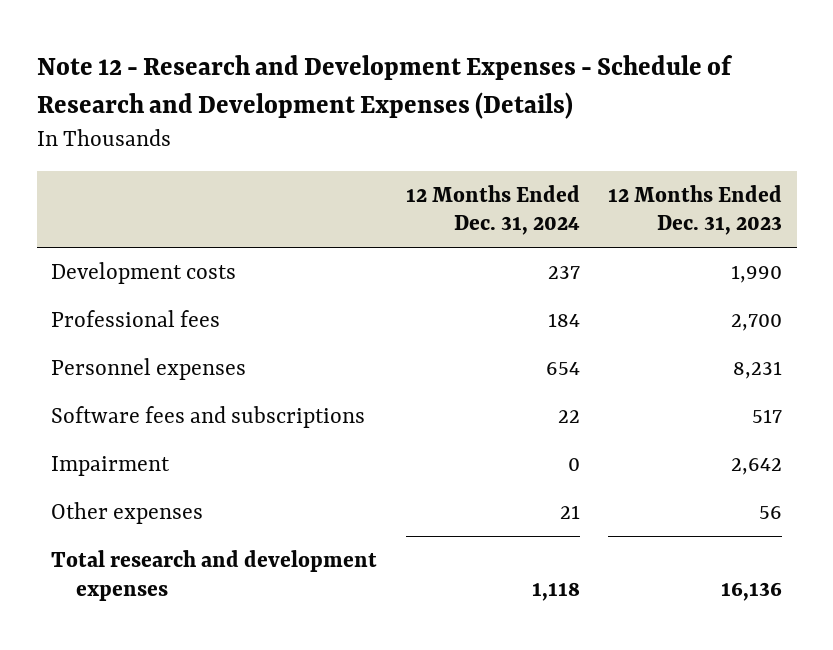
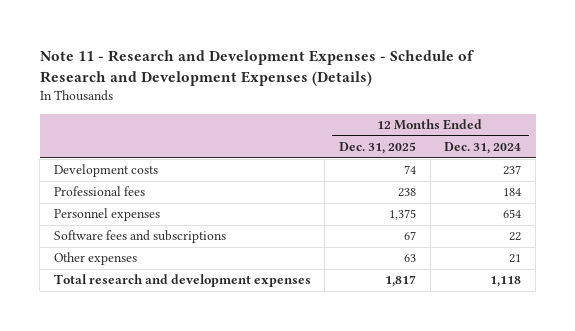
[36,54,733,119] Note 12 - Research and Development Expenses - Schedule of Research and Development Expenses (Details) -> [39,49,474,86] Note 11 - Research and Development Expenses - Schedule of Research and Development Expenses (Details)
[608,184,783,236] 12 Months Ended Dec. 31, 2023 -> none
none -> [339,142,417,155] Dec. 31, 2025
[50,455,170,476] Impairment -> none

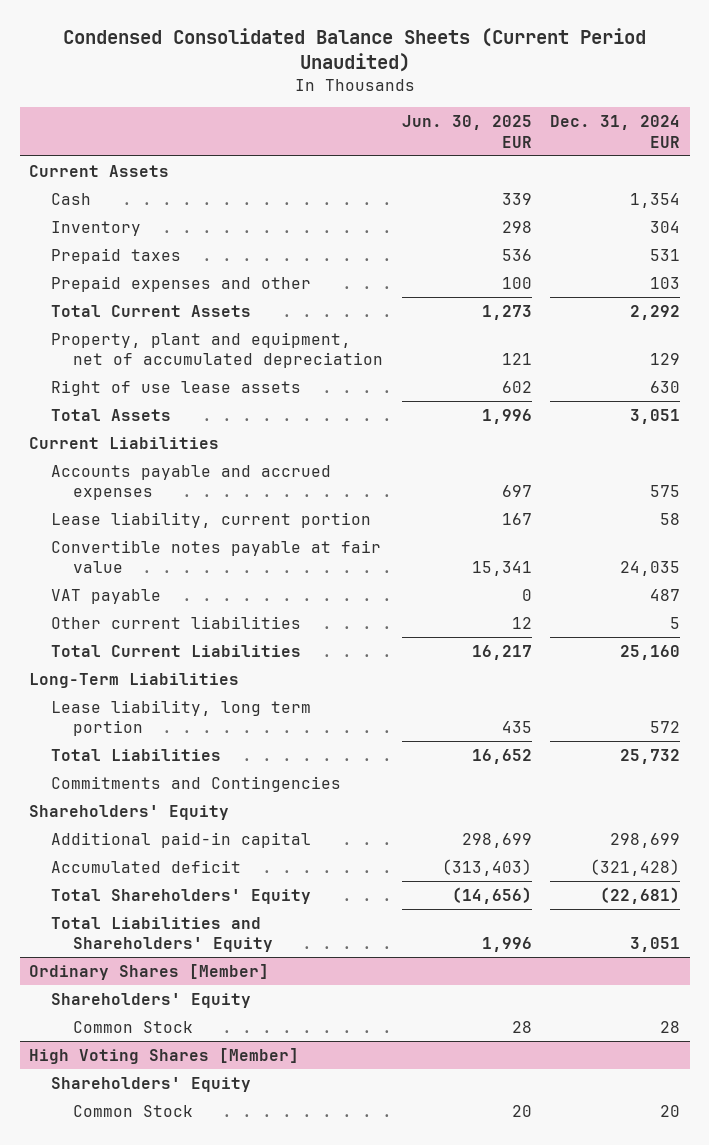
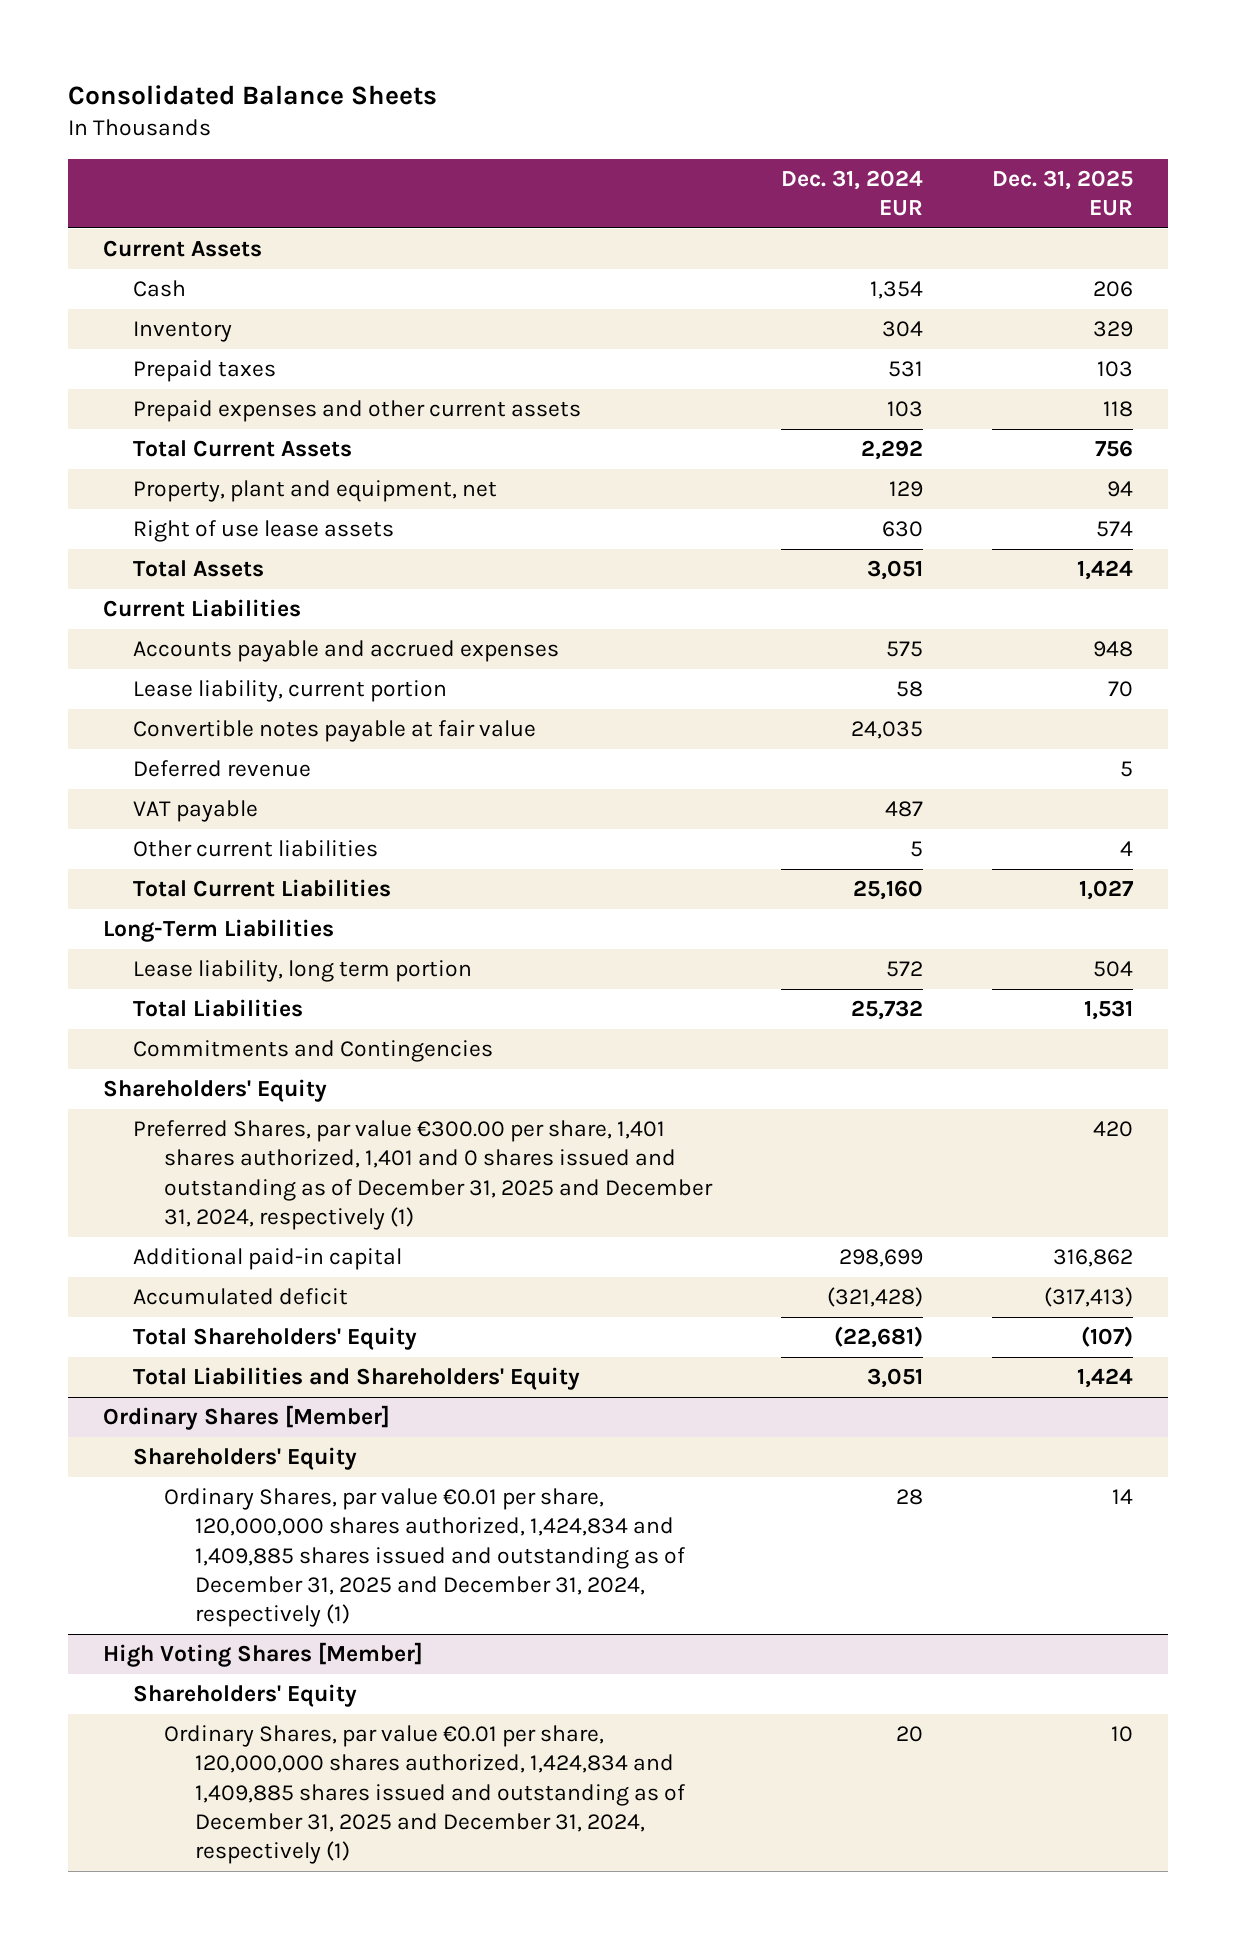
[62,28,646,73] Condensed Consolidated Balance Sheets (Current Period Unaudited) -> [67,84,437,105] Consolidated Balance Sheets
[401,115,532,148] Jun. 30, 2025 EUR -> none
none -> [992,169,1134,217] Dec. 31, 2025 EUR
[50,275,311,292] Prepaid expenses and other -> [133,400,582,423] Prepaid expenses and other current assets
[50,331,383,369] Property, plant and equipment, net of accumulated depreciation -> [133,480,498,503] Property, plant and equipment, net
none -> [133,760,312,778] Deferred revenue
none -> [133,1120,713,1231] Preferred Shares, par value €300.00 per share, 1,401 shares authorized, 1,401 and 0 shares issued and outstanding as of December 31, 2025 and December 31, 2024, respectively (1)
[72,1020,193,1033] Common Stock -> [163,1488,685,1628] Ordinary Shares, par value €0.01 per share, 120,000,000 shares authorized, 1,424,834 and 1,409,885 shares issued and outstanding as of December 31, 2025 and December 31, 2024, respectively (1)
[72,1104,193,1117] Common Stock -> [163,1725,685,1865] Ordinary Shares, par value €0.01 per share, 120,000,000 shares authorized, 1,424,834 and 1,409,885 shares issued and outstanding as of December 31, 2025 and December 31, 2024, respectively (1)

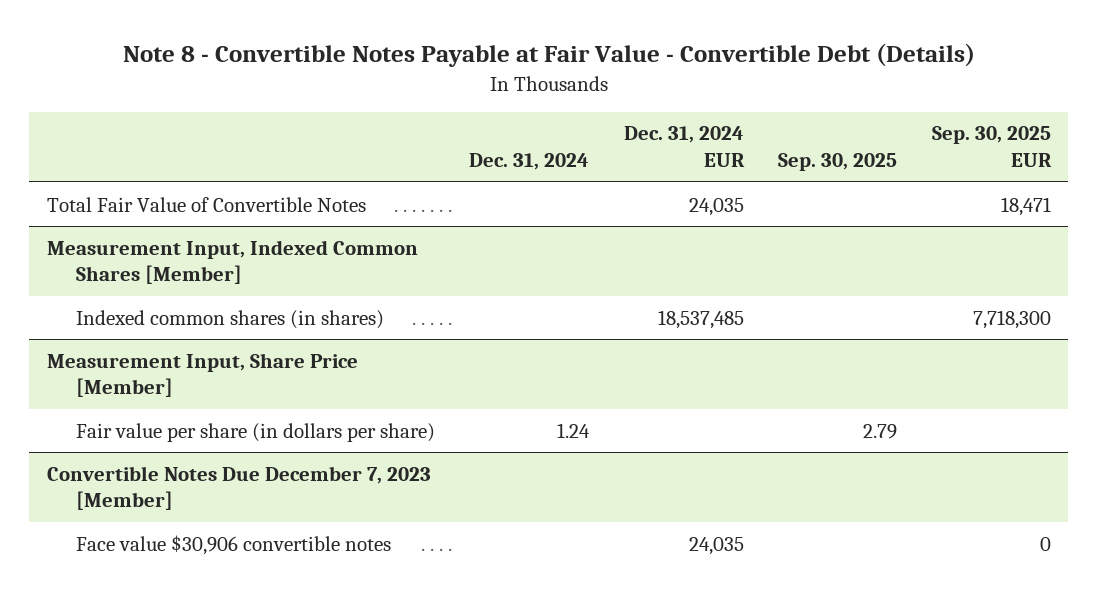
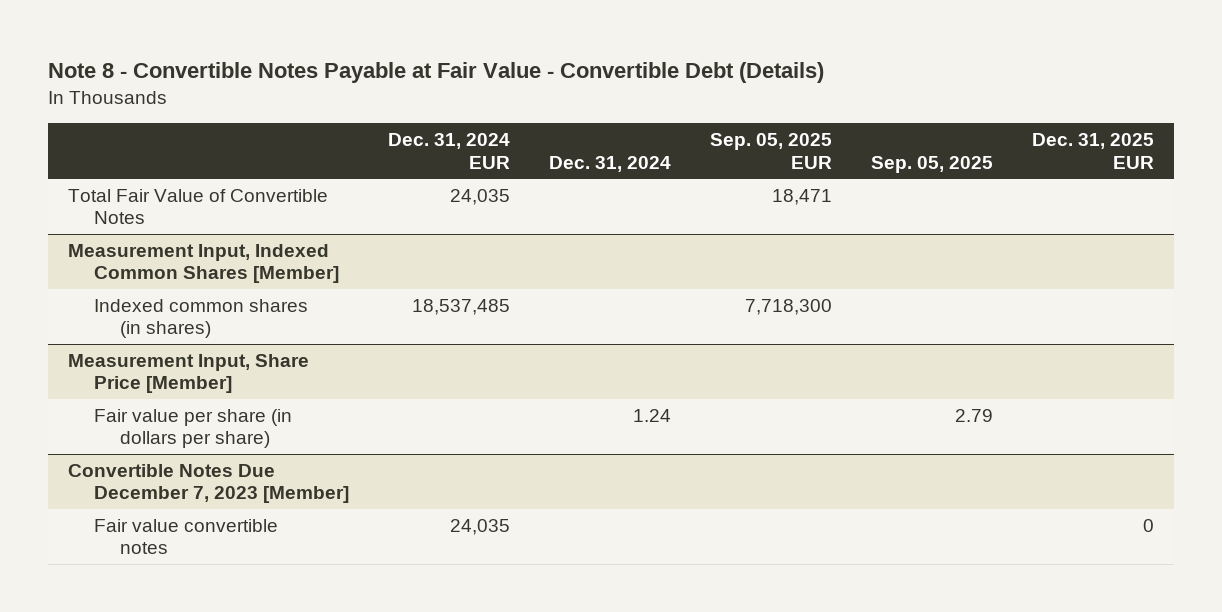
[778,153,898,172] Sep. 30, 2025 -> none
[932,126,1053,168] Sep. 30, 2025 EUR -> none
none -> [710,133,833,169] Sep. 05, 2025 EUR
none -> [871,155,994,173] Sep. 05, 2025
none -> [1032,133,1155,169] Dec. 31, 2025 EUR
[75,534,391,555] Face value $30,906 convertible notes -> [93,519,278,555] Fair value convertible notes

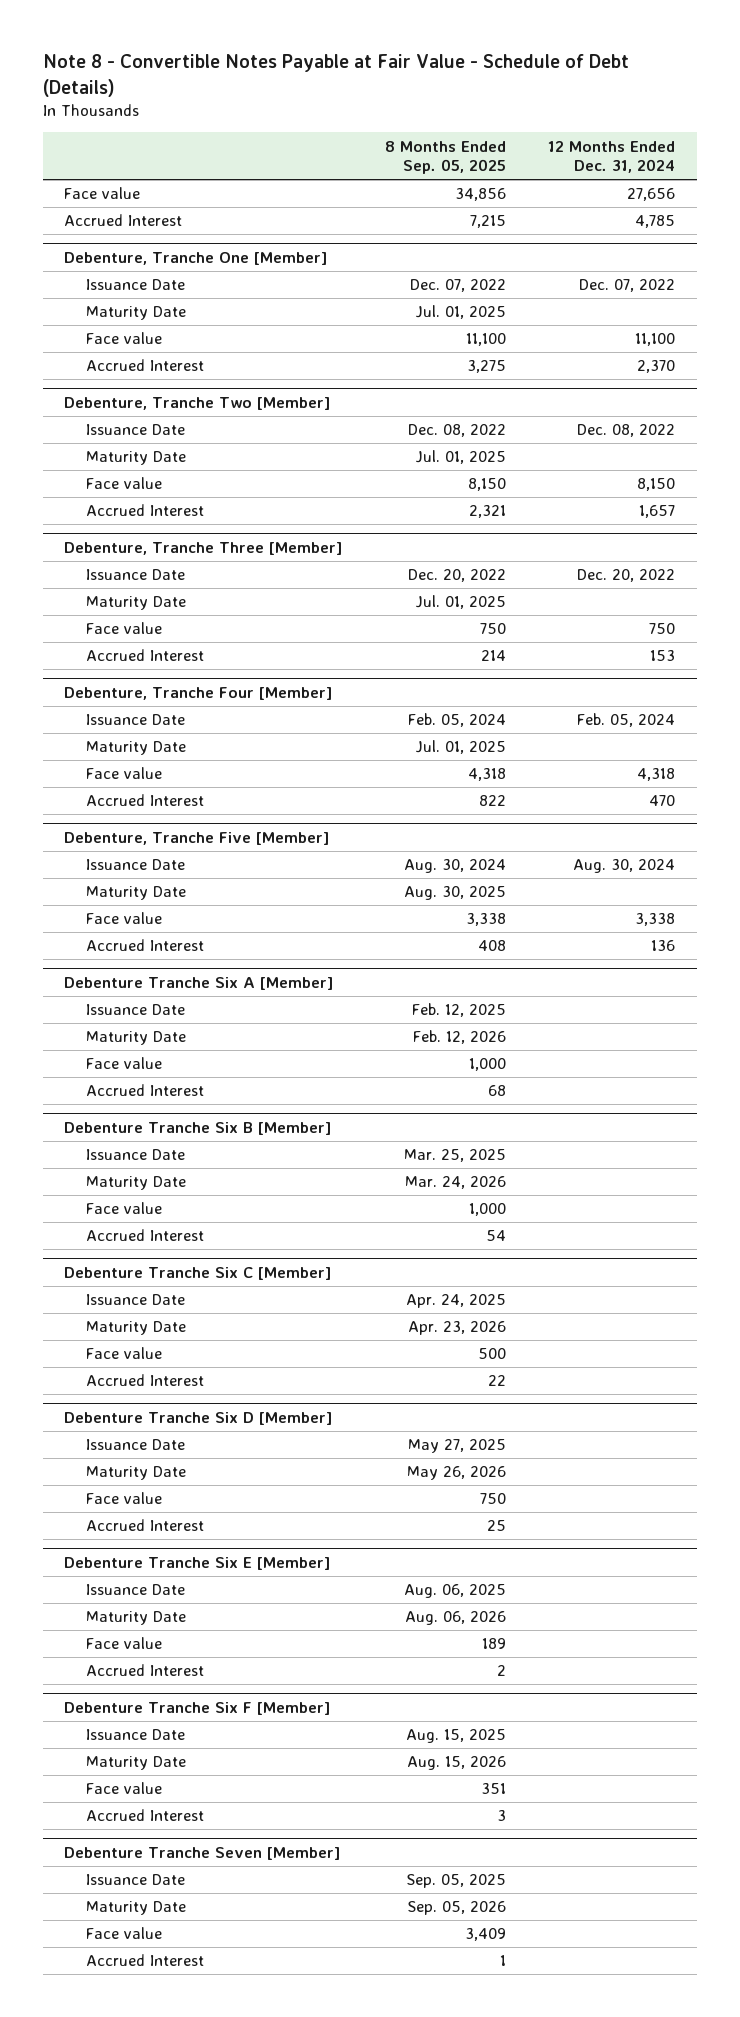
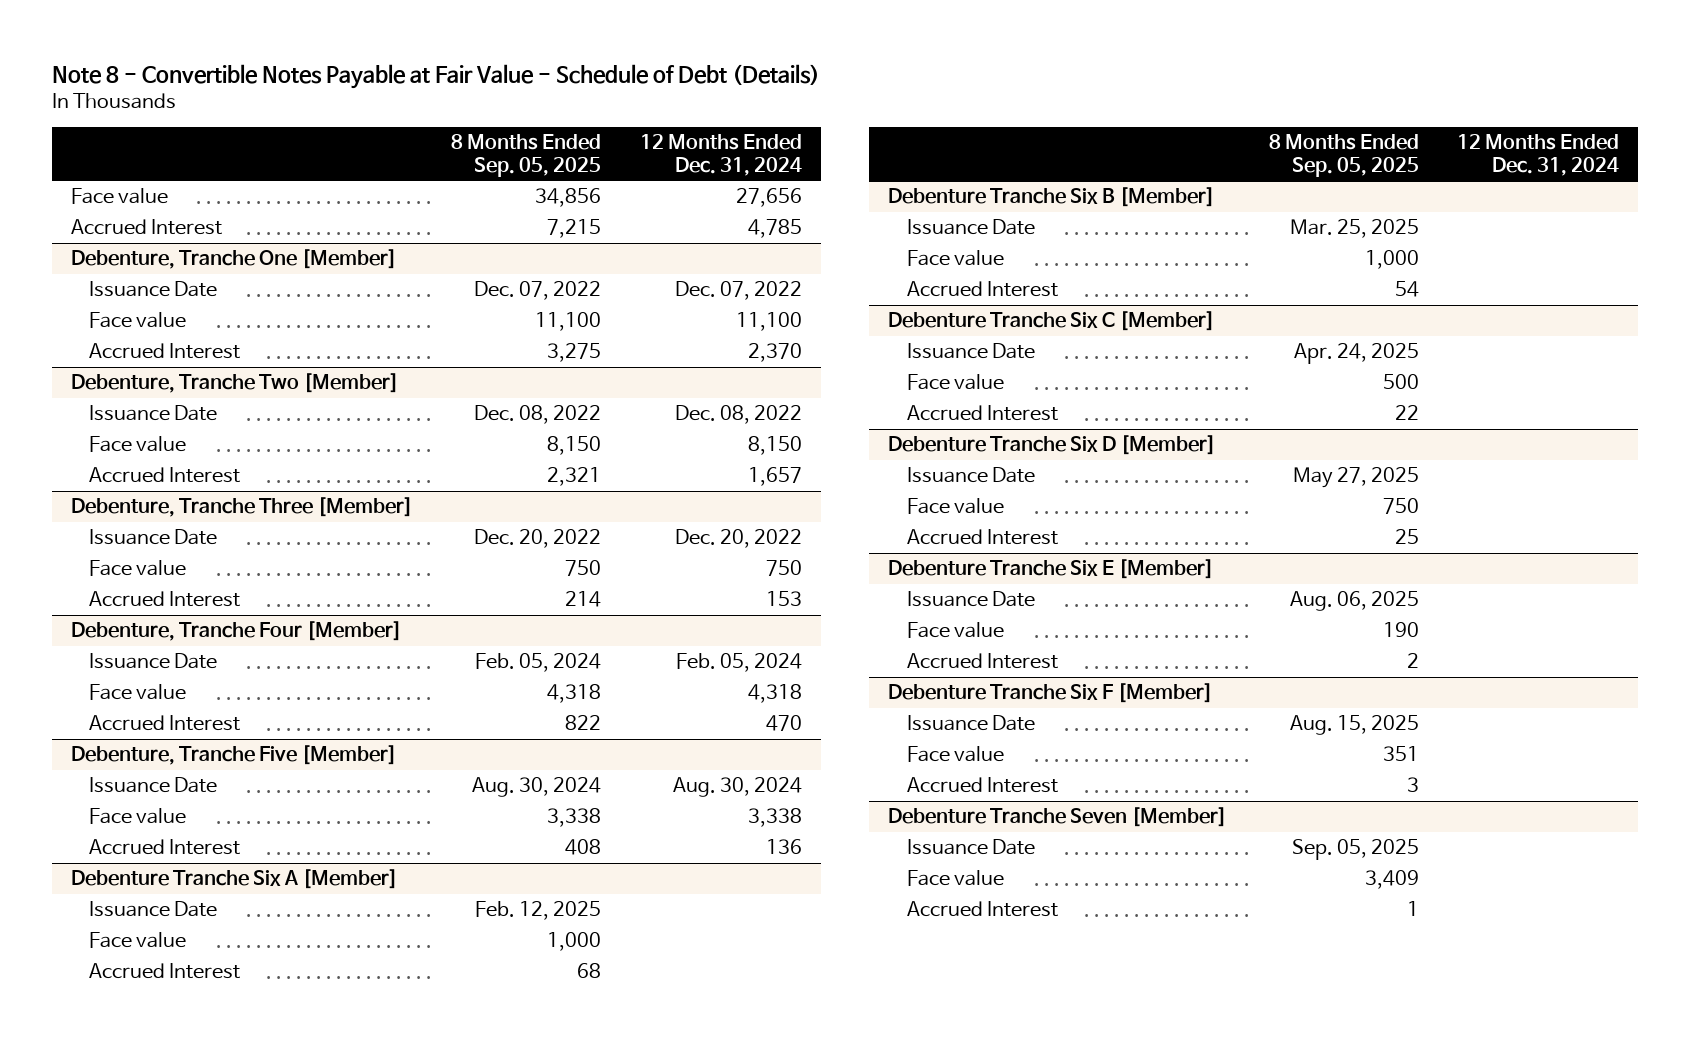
[86,306,187,321] Maturity Date -> none
[86,451,187,466] Maturity Date -> none
[86,596,187,611] Maturity Date -> none
[86,741,187,756] Maturity Date -> none
[86,886,187,901] Maturity Date -> none
[86,1031,187,1046] Maturity Date -> none
[86,1176,187,1191] Maturity Date -> none
[86,1321,187,1336] Maturity Date -> none
[86,1466,187,1481] Maturity Date -> none
[86,1611,187,1626] Maturity Date -> none
[481,1638,506,1650] 189 -> [1382,622,1419,638] 190
[86,1756,187,1771] Maturity Date -> none
[86,1901,187,1916] Maturity Date -> none

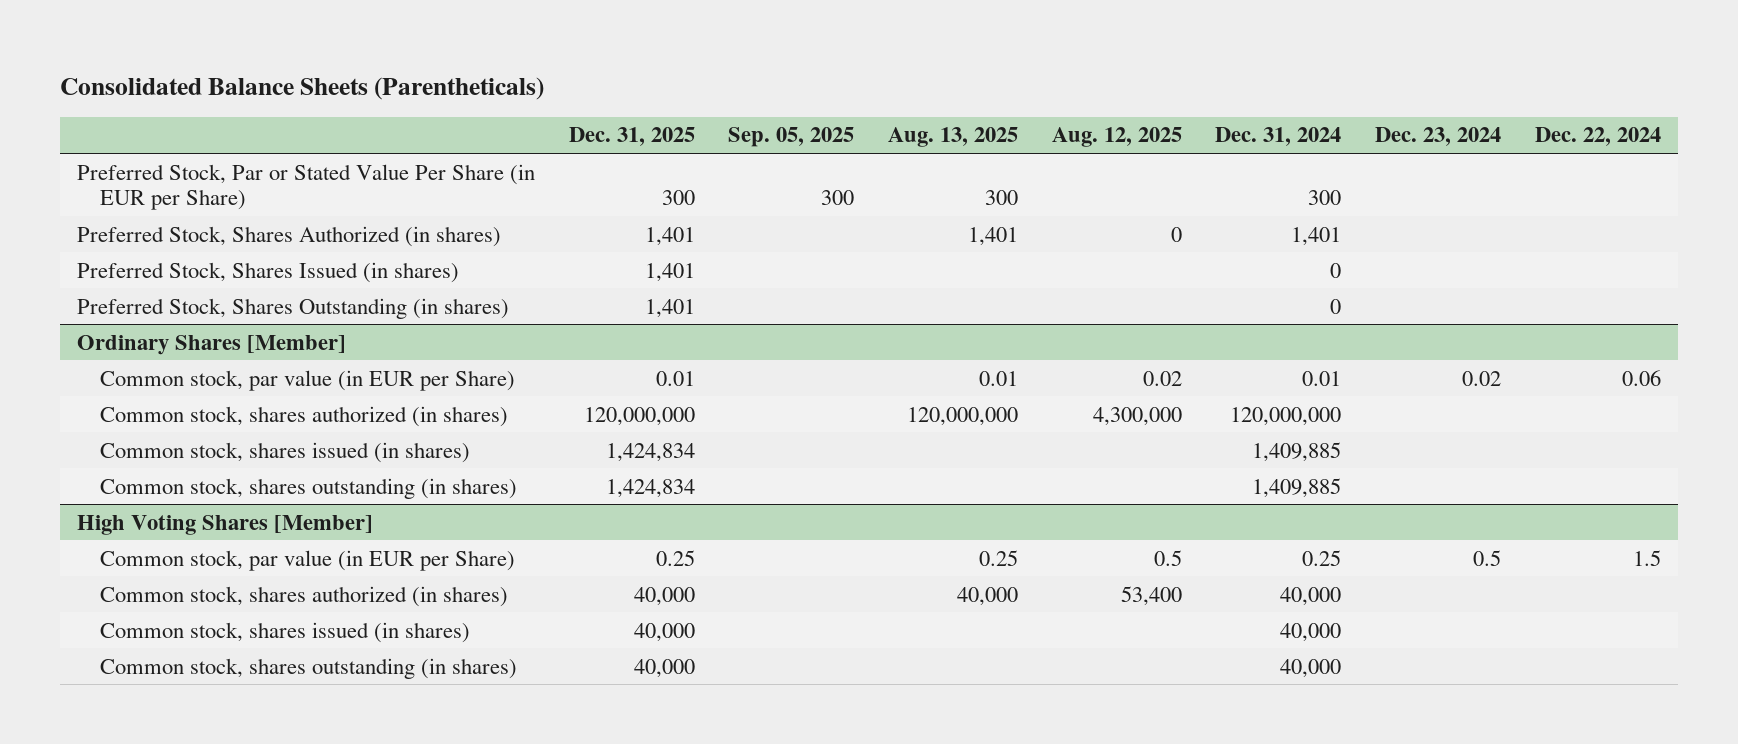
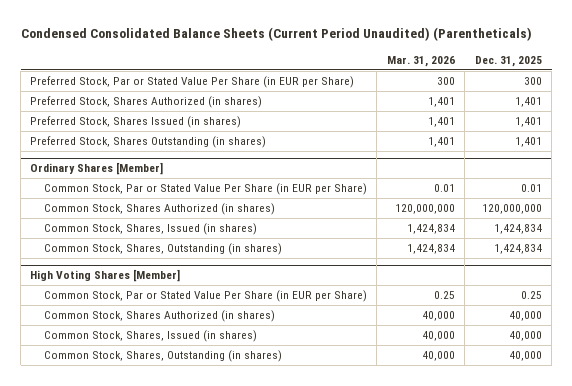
[60,76,545,100] Consolidated Balance Sheets (Parentheticals) -> [20,27,532,42] Condensed Consolidated Balance Sheets (Current Period Unaudited) (Parentheticals)
[728,127,855,148] Sep. 05, 2025 -> none
[887,127,1018,148] Aug. 13, 2025 -> none
[1051,127,1182,148] Aug. 12, 2025 -> none
[1215,127,1342,147] Dec. 31, 2024 -> none
[1375,127,1502,147] Dec. 23, 2024 -> none
[1534,127,1661,147] Dec. 22, 2024 -> none
none -> [386,56,455,68] Mar. 31, 2026
[99,369,515,391] Common stock, par value (in EUR per Share) -> [43,183,367,196] Common Stock, Par or Stated Value Per Share (in EUR per Share)
[99,405,508,427] Common stock, shares authorized (in shares) -> [43,203,275,216] Common Stock, Shares Authorized (in shares)
[99,441,470,463] Common stock, shares issued (in shares) -> [43,223,257,236] Common Stock, Shares, Issued (in shares)
[99,477,517,499] Common stock, shares outstanding (in shares) -> [43,243,282,256] Common Stock, Shares, Outstanding (in shares)
[99,549,515,571] Common stock, par value (in EUR per Share) -> [43,290,367,303] Common Stock, Par or Stated Value Per Share (in EUR per Share)
[99,585,508,607] Common stock, shares authorized (in shares) -> [43,310,275,323] Common Stock, Shares Authorized (in shares)
[99,621,470,643] Common stock, shares issued (in shares) -> [43,330,257,343] Common Stock, Shares, Issued (in shares)
[99,657,517,679] Common stock, shares outstanding (in shares) -> [43,350,282,363] Common Stock, Shares, Outstanding (in shares)

